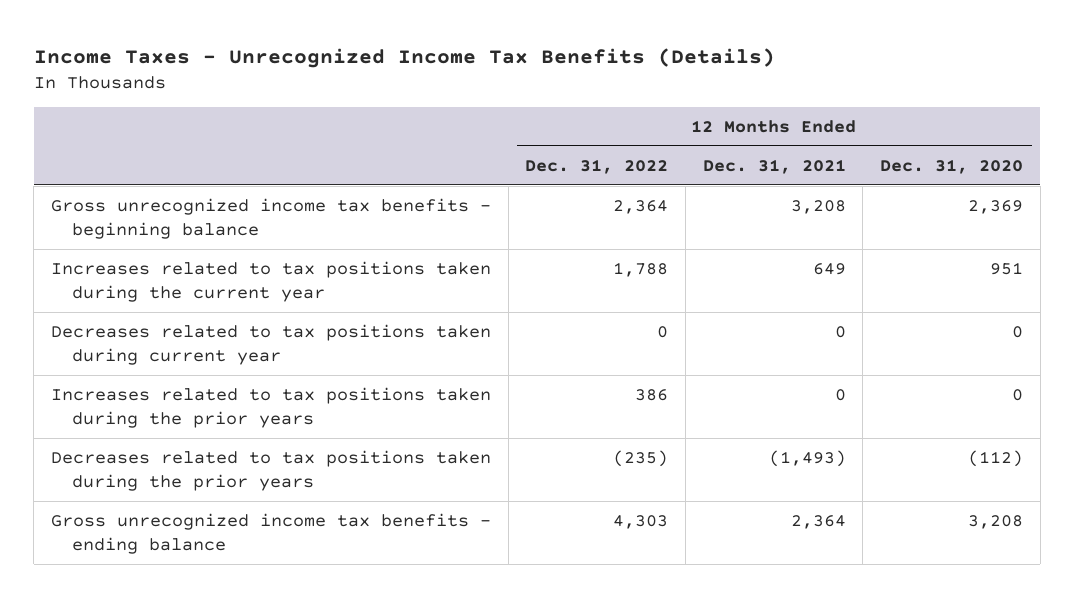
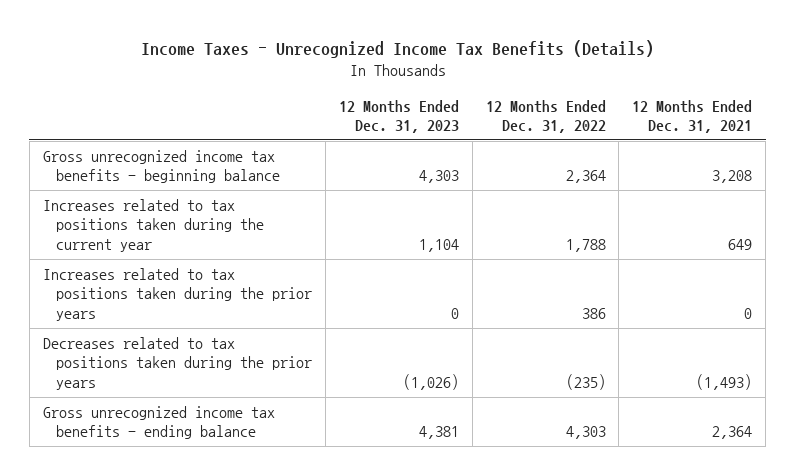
[880,158,1024,174] Dec. 31, 2020 -> none
none -> [338,99,459,134] 12 Months Ended Dec. 31, 2023
[50,323,491,366] Decreases related to tax positions taken during current year -> none

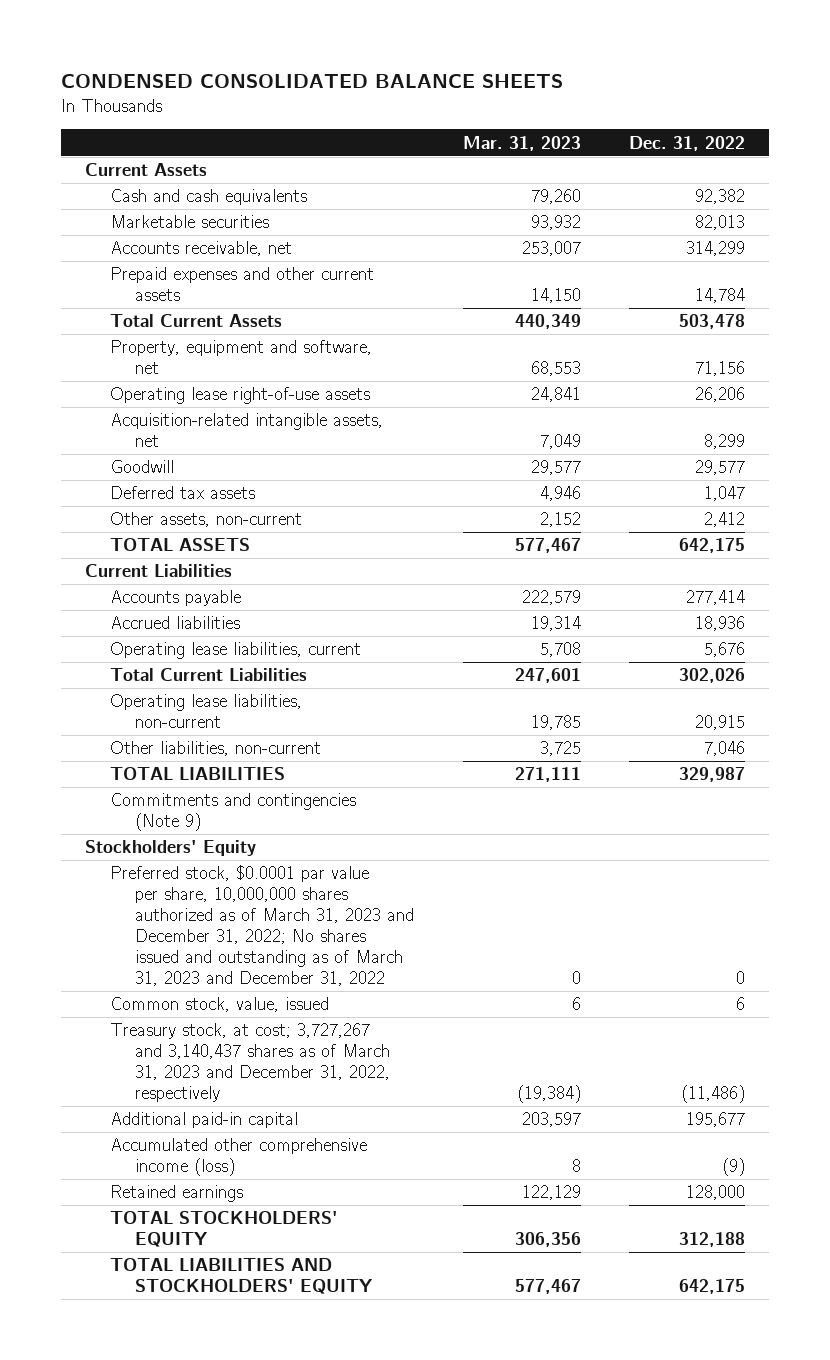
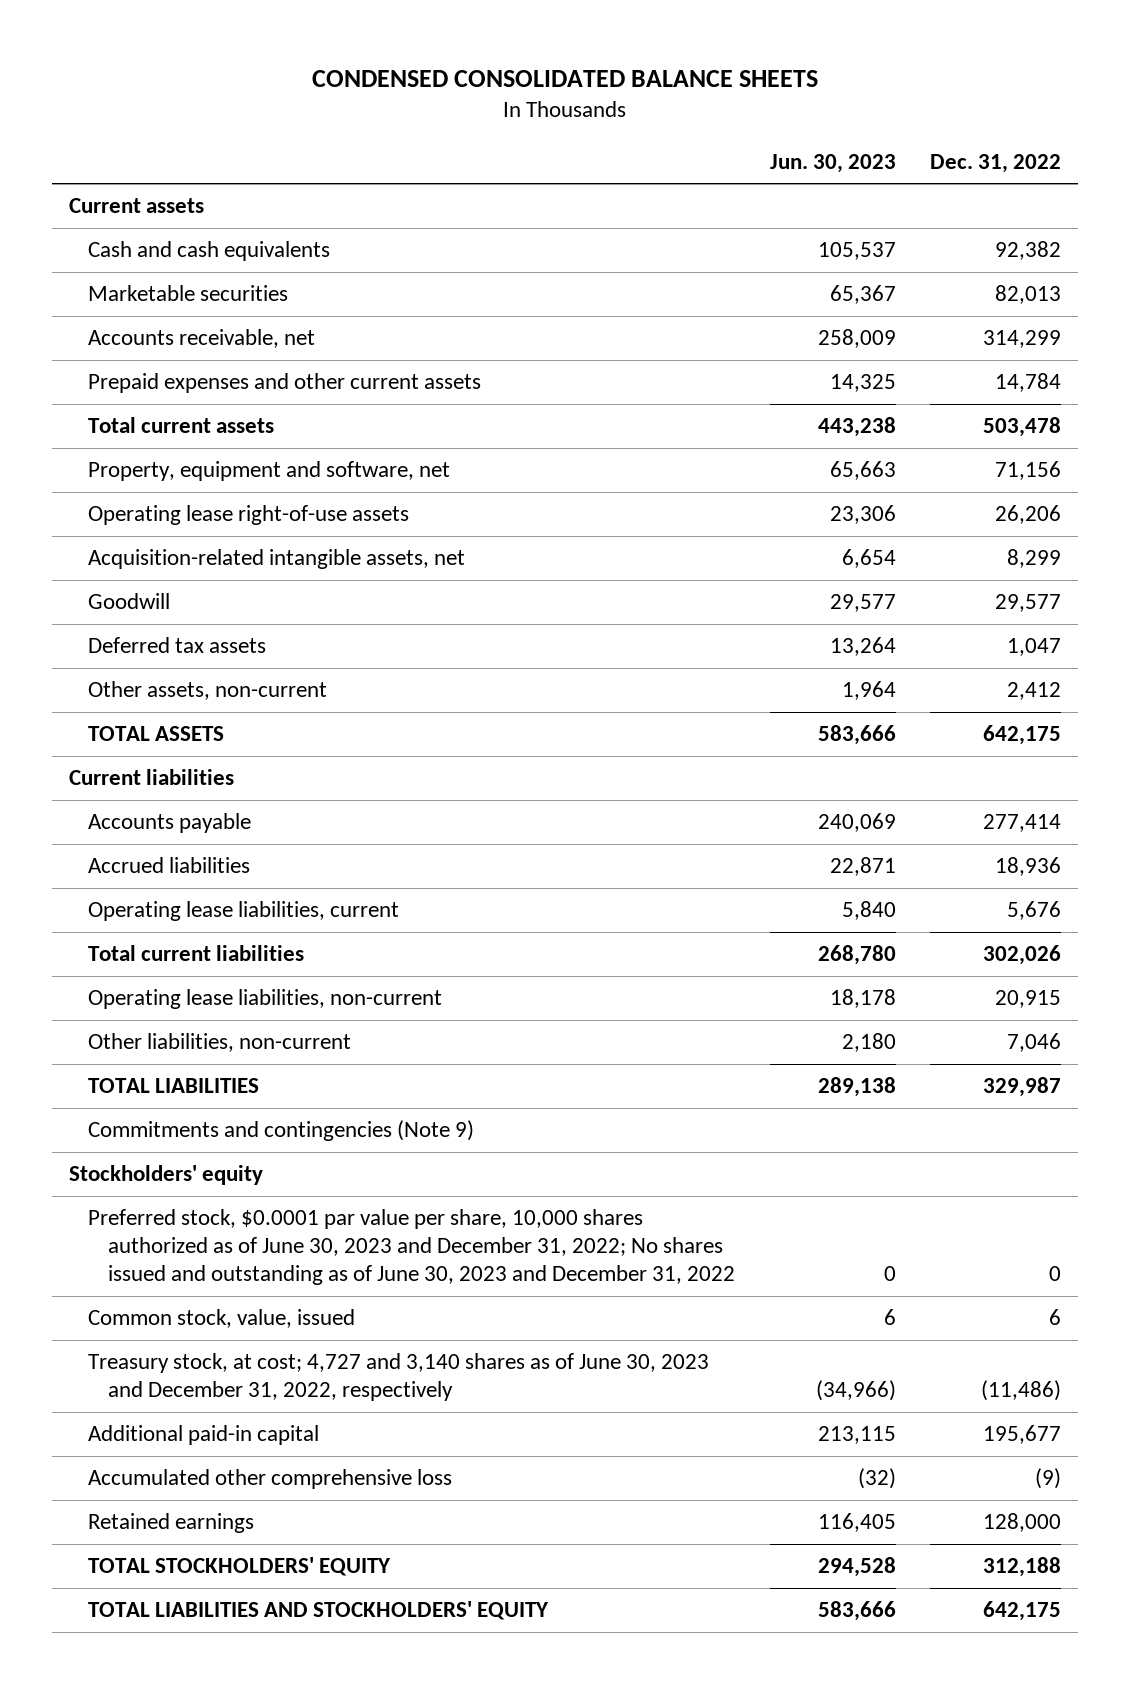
[462,135,581,151] Mar. 31, 2023 -> none
none -> [769,153,896,173] Jun. 30, 2023
[85,163,208,177] Current Assets -> [68,198,204,214] Current assets
[110,314,283,328] Total Current Assets -> [88,417,275,434] Total current assets
[85,564,233,578] Current Liabilities -> [68,769,234,786] Current liabilities
[110,668,308,682] Total Current Liabilities -> [88,945,305,962] Total current liabilities
[85,840,257,857] Stockholders' Equity -> [68,1165,263,1186] Stockholders' equity
[110,865,415,986] Preferred stock, $0.0001 par value per share, 10,000,000 shares authorized as of March 31, 2023 and December 31, 2022; No shares issued and outstanding as of March 31, 2023 and December 31, 2022 -> [88,1209,735,1286] Preferred stock, $0.0001 par value per share, 10,000 shares authorized as of June 30, 2023 and December 31, 2022; No shares issued and outstanding as of June 30, 2023 and December 31, 2022
[110,1023,391,1103] Treasury stock, at cost; 3,727,267 and 3,140,437 shares as of March 31, 2023 and December 31, 2022, respectively -> [88,1353,710,1402] Treasury stock, at cost; 4,727 and 3,140 shares as of June 30, 2023 and December 31, 2022, respectively
[110,1138,368,1177] Accumulated other comprehensive income (loss) -> [88,1469,453,1490] Accumulated other comprehensive loss

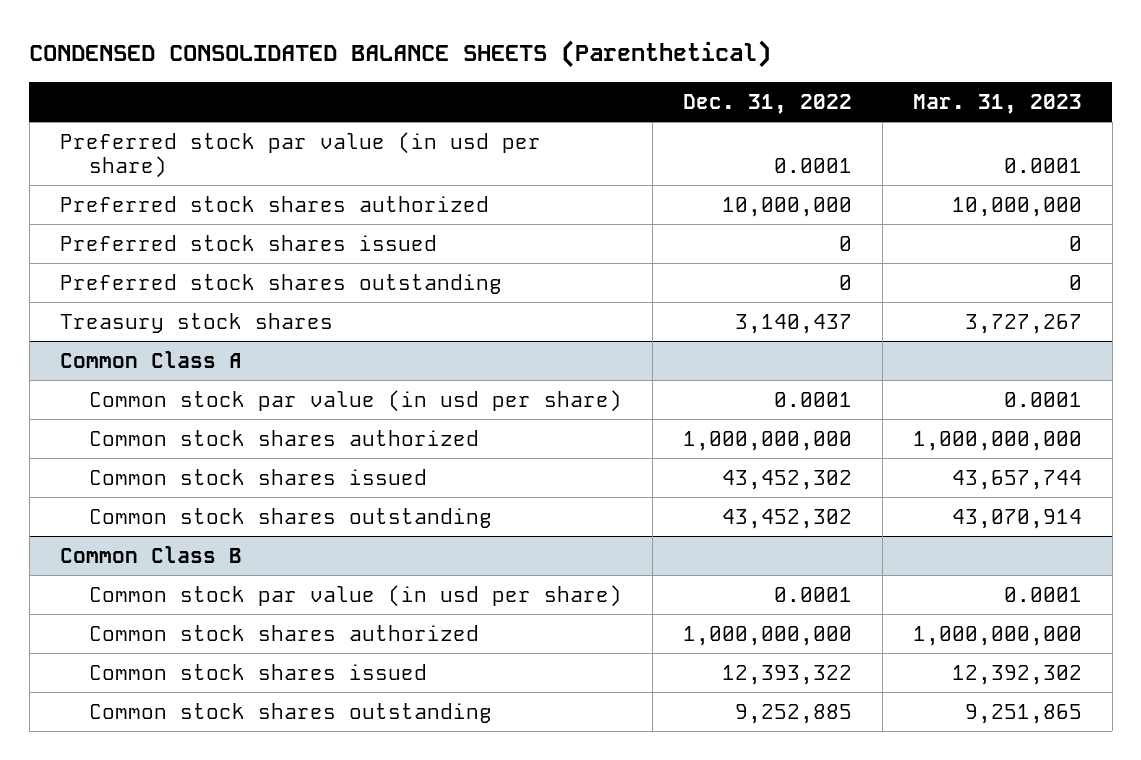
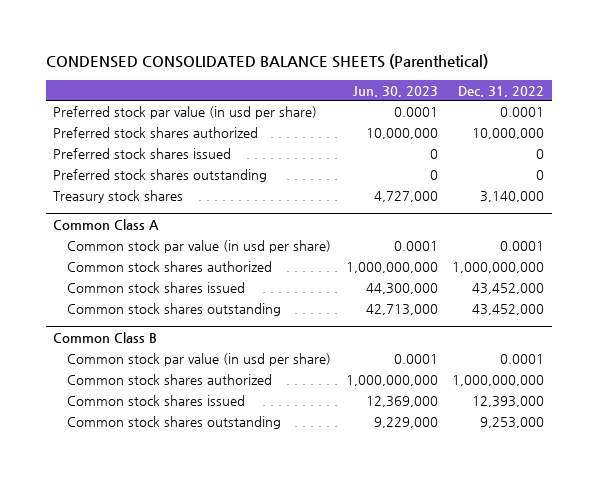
[912,93,1082,114] Mar. 31, 2023 -> none
none -> [352,85,438,97] Jun. 30, 2023
[734,313,852,334] 3,140,437 -> [480,191,545,203] 3,140,000
[721,469,852,490] 43,452,302 -> [472,283,545,295] 43,452,000
[721,508,852,529] 43,452,302 -> [472,304,545,316] 43,452,000
[721,664,852,685] 12,393,322 -> [472,396,545,408] 12,393,000
[734,703,852,724] 9,252,885 -> [480,417,545,429] 9,253,000

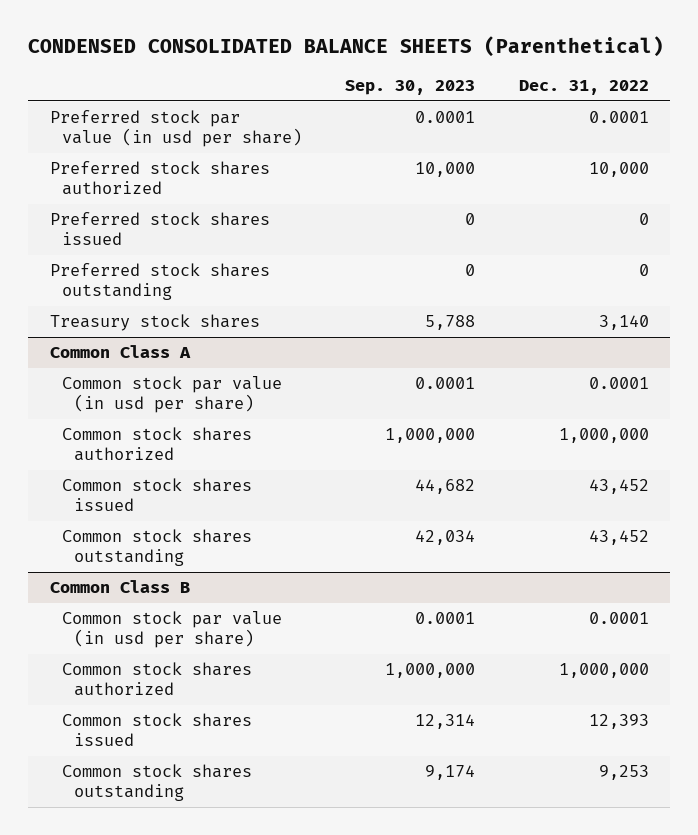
[352,85,438,97] Jun. 30, 2023 -> none
none -> [345,79,476,95] Sep. 30, 2023
[472,128,545,140] 10,000,000 -> [588,162,649,178] 10,000
[480,191,545,203] 3,140,000 -> [598,315,649,331] 3,140
[452,262,545,274] 1,000,000,000 -> [558,428,649,444] 1,000,000
[472,283,545,295] 43,452,000 -> [588,479,649,495] 43,452
[472,304,545,316] 43,452,000 -> [588,530,649,546] 43,452
[452,375,545,387] 1,000,000,000 -> [558,663,649,679] 1,000,000
[472,396,545,408] 12,393,000 -> [588,714,649,730] 12,393
[480,417,545,429] 9,253,000 -> [598,765,649,781] 9,253

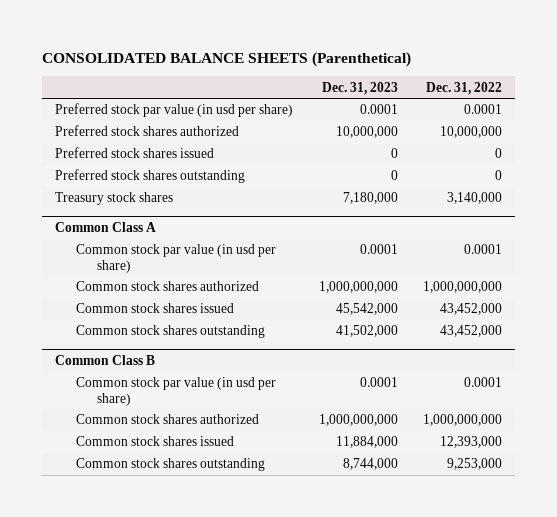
[27,36,664,58] CONDENSED CONSOLIDATED BALANCE SHEETS (Parenthetical) -> [42,51,412,67] CONSOLIDATED BALANCE SHEETS (Parenthetical)
[345,79,476,95] Sep. 30, 2023 -> none
none -> [321,81,398,95] Dec. 31, 2023
[588,162,649,178] 10,000 -> [440,126,503,139] 10,000,000
[598,315,649,331] 3,140 -> [447,192,503,205] 3,140,000
[558,428,649,444] 1,000,000 -> [423,281,503,294] 1,000,000,000
[588,479,649,495] 43,452 -> [440,303,503,316] 43,452,000
[588,530,649,546] 43,452 -> [440,325,503,338] 43,452,000
[558,663,649,679] 1,000,000 -> [423,414,503,427] 1,000,000,000
[588,714,649,730] 12,393 -> [440,436,503,449] 12,393,000
[598,765,649,781] 9,253 -> [447,458,503,471] 9,253,000

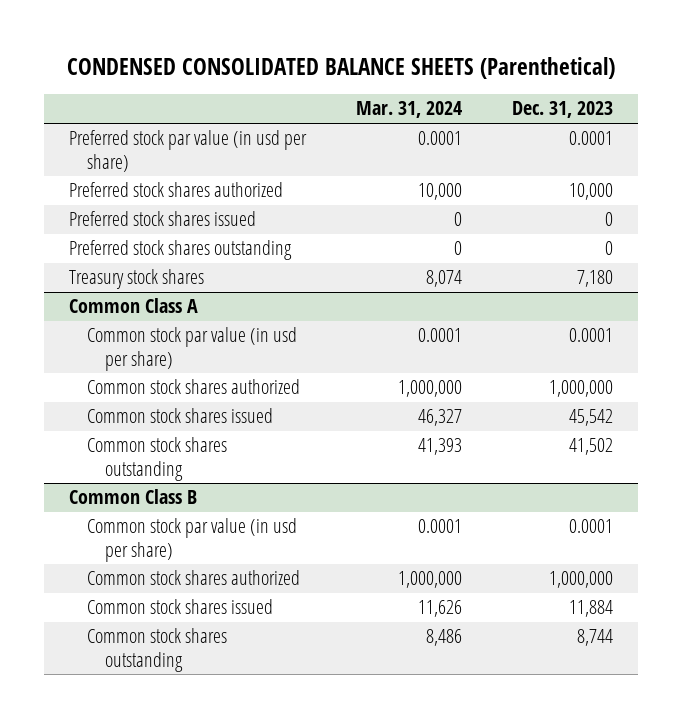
[42,51,412,67] CONSOLIDATED BALANCE SHEETS (Parenthetical) -> [67,56,616,79] CONDENSED CONSOLIDATED BALANCE SHEETS (Parenthetical)
[426,81,503,95] Dec. 31, 2022 -> none
none -> [356,101,463,119] Mar. 31, 2024
[335,126,398,139] 10,000,000 -> [568,183,613,201] 10,000
[342,192,398,205] 7,180,000 -> [576,270,613,288] 7,180
[318,281,398,294] 1,000,000,000 -> [548,380,613,398] 1,000,000
[335,303,398,316] 45,542,000 -> [568,409,613,427] 45,542
[335,325,398,338] 41,502,000 -> [568,438,613,456] 41,502
[318,414,398,427] 1,000,000,000 -> [548,571,613,589] 1,000,000
[335,436,398,449] 11,884,000 -> [568,600,613,618] 11,884
[342,458,398,471] 8,744,000 -> [576,629,613,647] 8,744

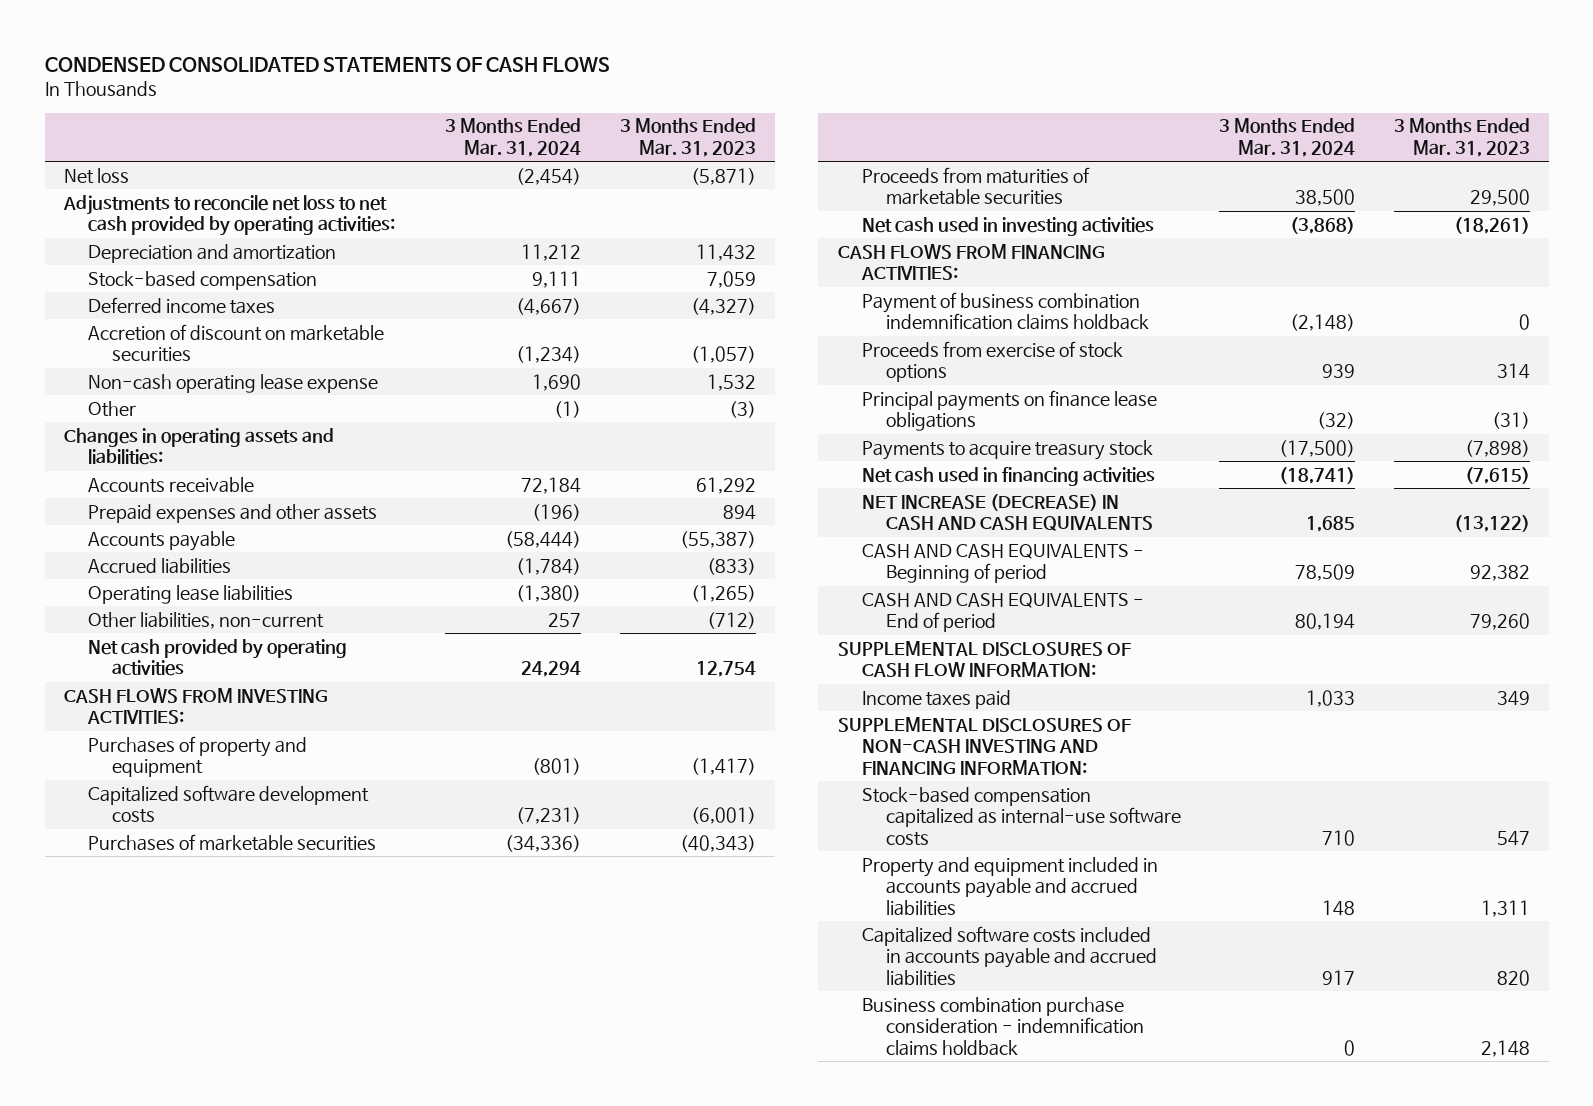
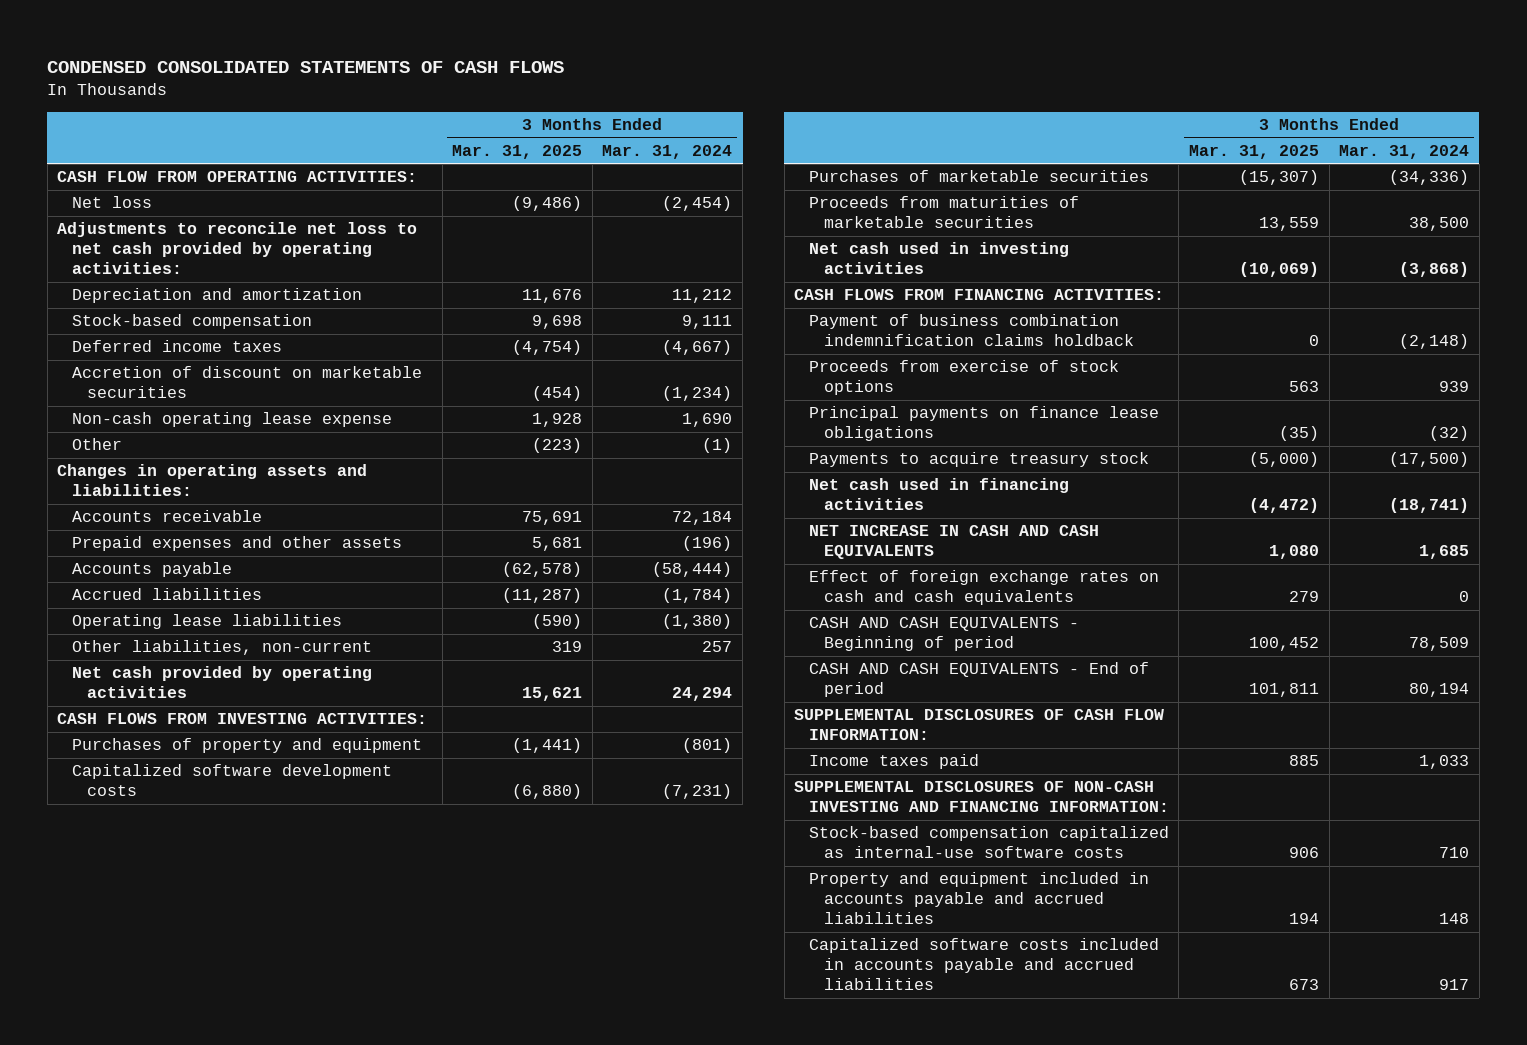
[619,118,756,157] 3 Months Ended Mar. 31, 2023 -> none
none -> [452,144,583,159] Mar. 31, 2025
none -> [57,171,418,183] CASH FLOW FROM OPERATING ACTIVITIES:
[861,493,1153,532] NET INCREASE (DECREASE) IN CASH AND CASH EQUIVALENTS -> [808,525,1099,560] NET INCREASE IN CASH AND CASH EQUIVALENTS
none -> [808,570,1159,606] Effect of foreign exchange rates on cash and cash equivalents
[861,996,1144,1056] Business combination purchase consideration - indemnification claims holdback -> none

